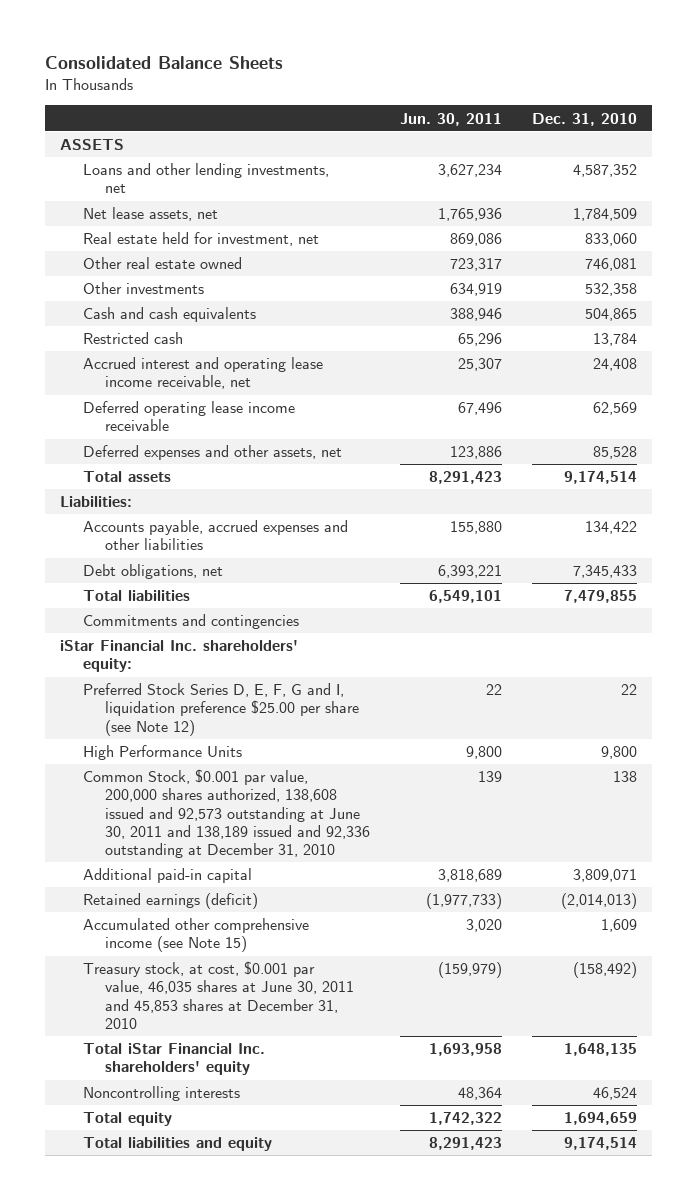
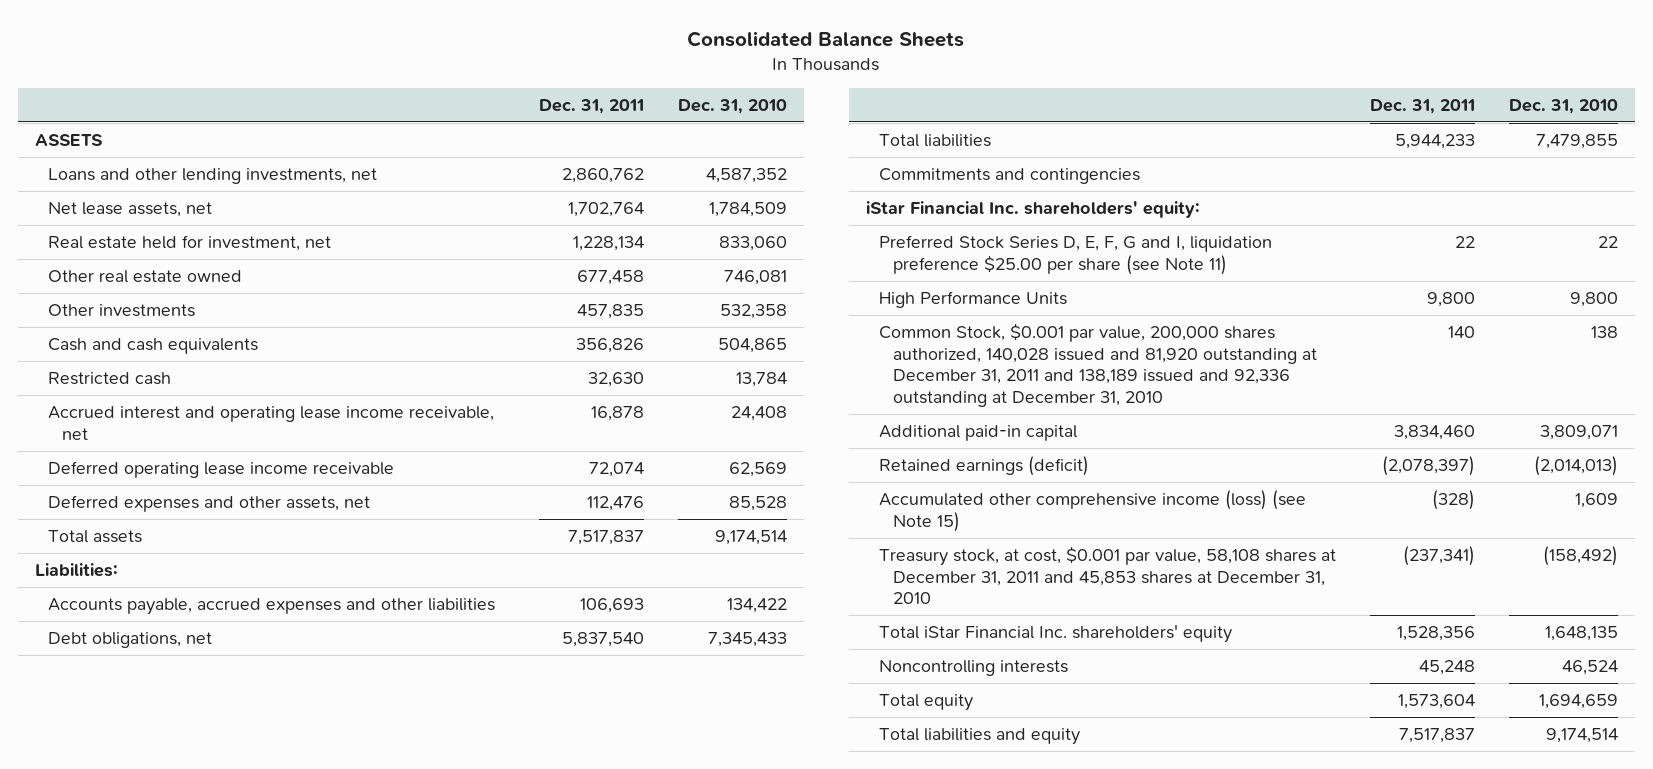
[399,112,502,126] Jun. 30, 2011 -> none
none -> [539,99,645,115] Dec. 31, 2011
[82,683,359,736] Preferred Stock Series D, E, F, G and I, liquidation preference $25.00 per share (see Note 12) -> [879,235,1273,275] Preferred Stock Series D, E, F, G and I, liquidation preference $25.00 per share (see Note 11)
[82,769,370,859] Common Stock, $0.001 par value, 200,000 shares authorized, 138,608 issued and 92,573 outstanding at June 30, 2011 and 138,189 issued and 92,336 outstanding at December 31, 2010 -> [879,323,1317,408] Common Stock, $0.001 par value, 200,000 shares authorized, 140,028 issued and 81,920 outstanding at December 31, 2011 and 138,189 issued and 92,336 outstanding at December 31, 2010
[82,918,309,953] Accumulated other comprehensive income (see Note 15) -> [879,490,1307,532] Accumulated other comprehensive income (loss) (see Note 15)
[82,961,354,1029] Treasury stock, at cost, $0.001 par value, 46,035 shares at June 30, 2011 and 45,853 shares at December 31, 2010 -> [879,546,1337,605] Treasury stock, at cost, $0.001 par value, 58,108 shares at December 31, 2011 and 45,853 shares at December 31, 2010

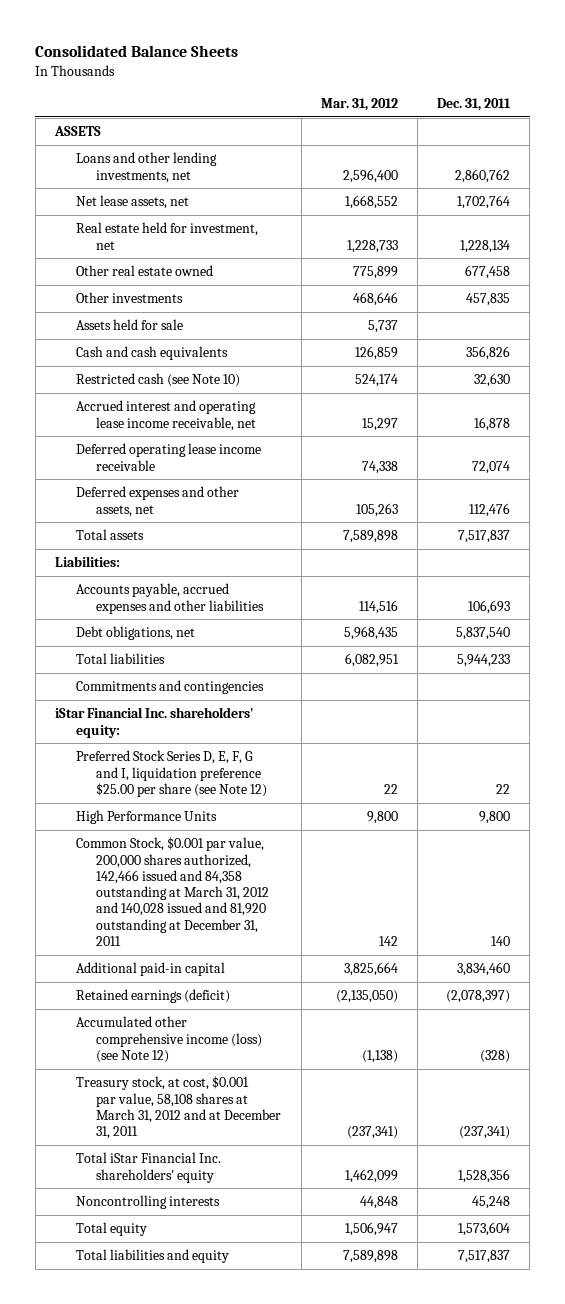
[678,99,788,115] Dec. 31, 2010 -> none
none -> [320,97,398,111] Mar. 31, 2012
none -> [75,319,183,331] Assets held for sale
[48,372,172,386] Restricted cash -> [75,373,240,388] Restricted cash (see Note 10)
[879,235,1273,275] Preferred Stock Series D, E, F, G and I, liquidation preference $25.00 per share (see Note 11) -> [75,750,268,797] Preferred Stock Series D, E, F, G and I, liquidation preference $25.00 per share (see Note 12)
[879,323,1317,408] Common Stock, $0.001 par value, 200,000 shares authorized, 140,028 issued and 81,920 outstanding at December 31, 2011 and 138,189 issued and 92,336 outstanding at December 31, 2010 -> [75,837,270,946] Common Stock, $0.001 par value, 200,000 shares authorized, 142,466 issued and 84,358 outstanding at March 31, 2012 and 140,028 issued and 81,920 outstanding at December 31, 2011
[879,490,1307,532] Accumulated other comprehensive income (loss) (see Note 15) -> [75,1016,263,1063] Accumulated other comprehensive income (loss) (see Note 12)
[879,546,1337,605] Treasury stock, at cost, $0.001 par value, 58,108 shares at December 31, 2011 and 45,853 shares at December 31, 2010 -> [75,1076,282,1140] Treasury stock, at cost, $0.001 par value, 58,108 shares at March 31, 2012 and at December 31, 2011

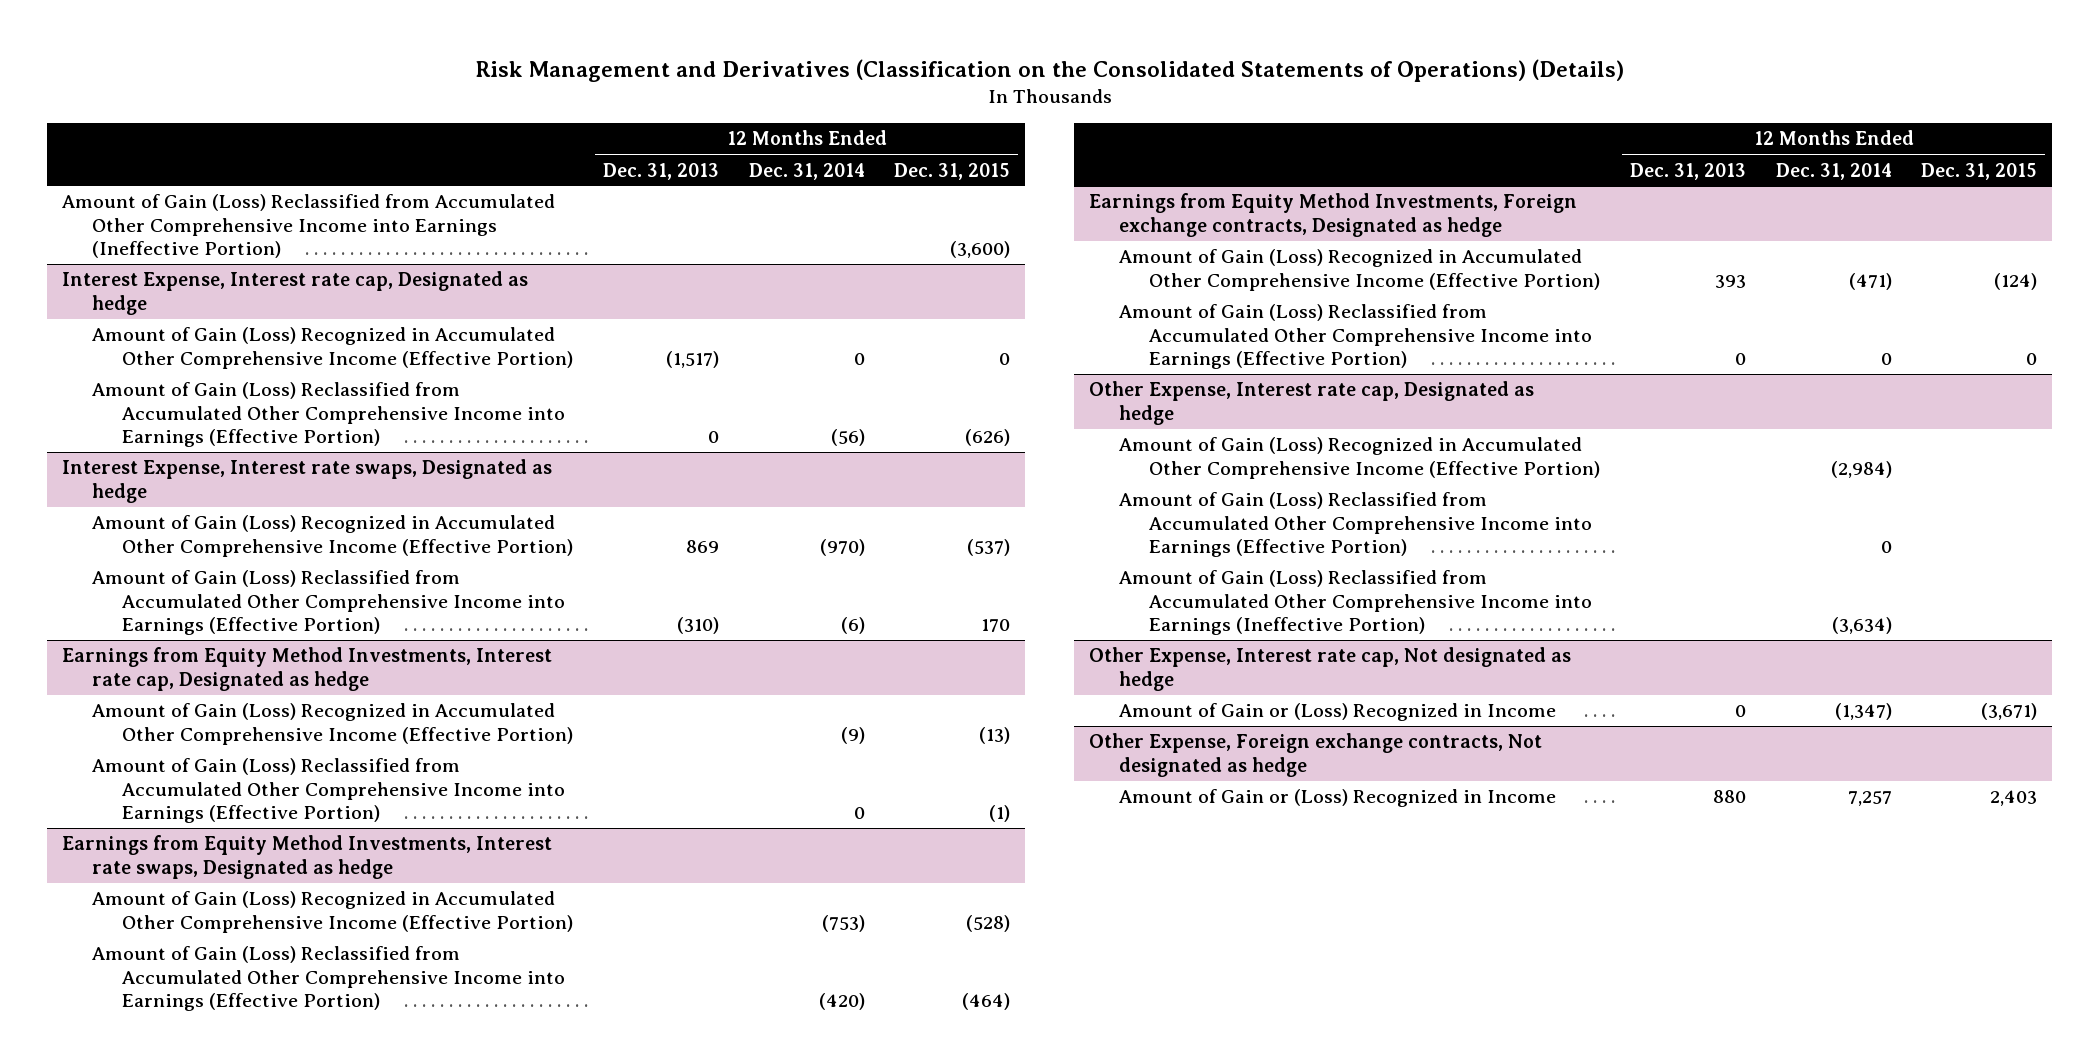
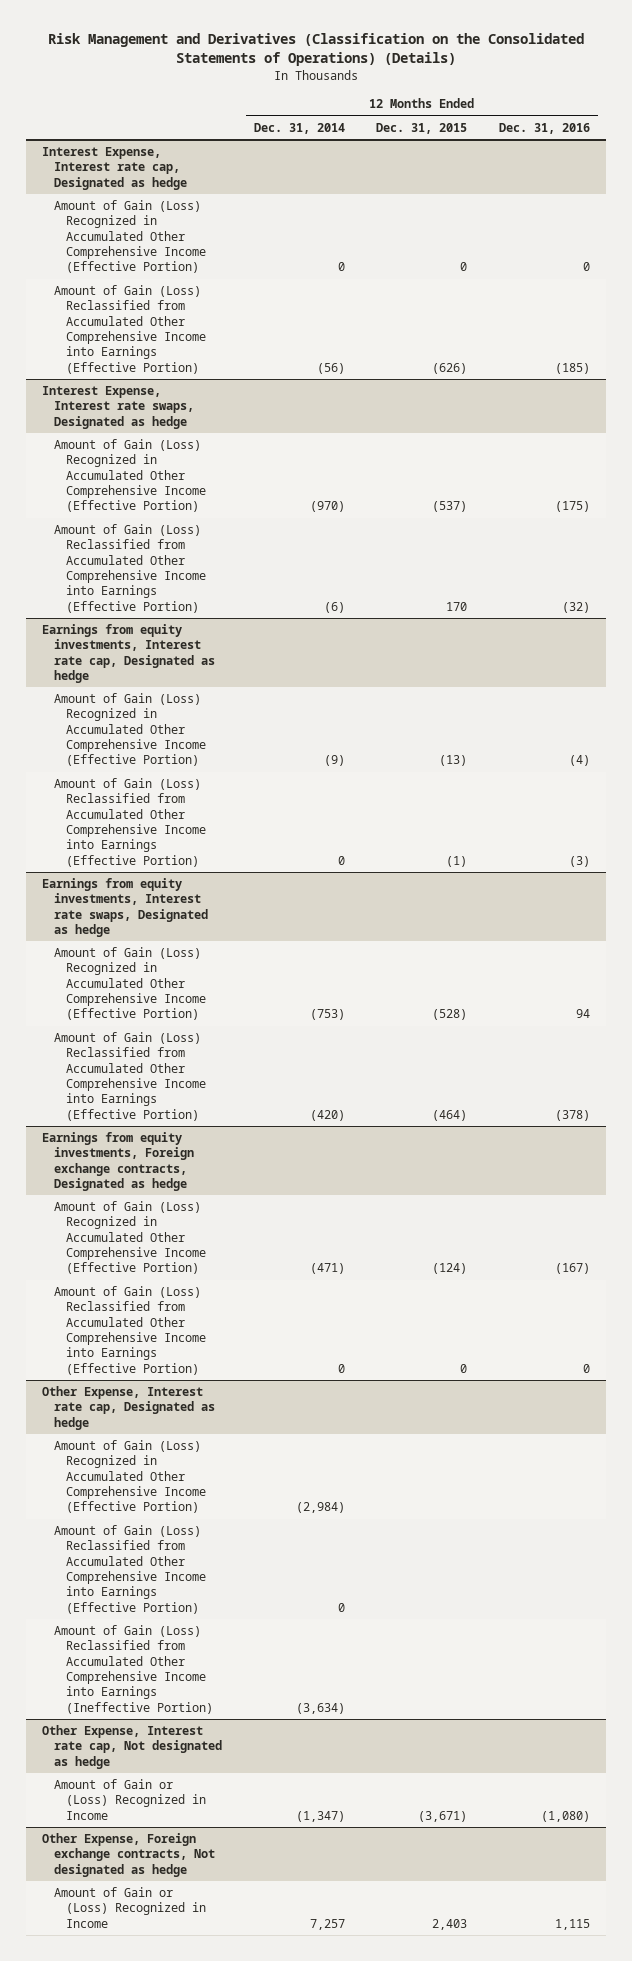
[602,162,719,180] Dec. 31, 2013 -> none
none -> [499,122,591,134] Dec. 31, 2016
[61,194,555,259] Amount of Gain (Loss) Reclassified from Accumulated Other Comprehensive Income into Earnings (Ineffective Portion) -> none
[61,647,552,691] Earnings from Equity Method Investments, Interest rate cap, Designated as hedge -> [41,624,215,683] Earnings from equity investments, Interest rate cap, Designated as hedge
[61,835,552,879] Earnings from Equity Method Investments, Interest rate swaps, Designated as hedge -> [41,878,208,937] Earnings from equity investments, Interest rate swaps, Designated as hedge
[1088,193,1577,237] Earnings from Equity Method Investments, Foreign exchange contracts, Designated as hedge -> [41,1132,194,1191] Earnings from equity investments, Foreign exchange contracts, Designated as hedge

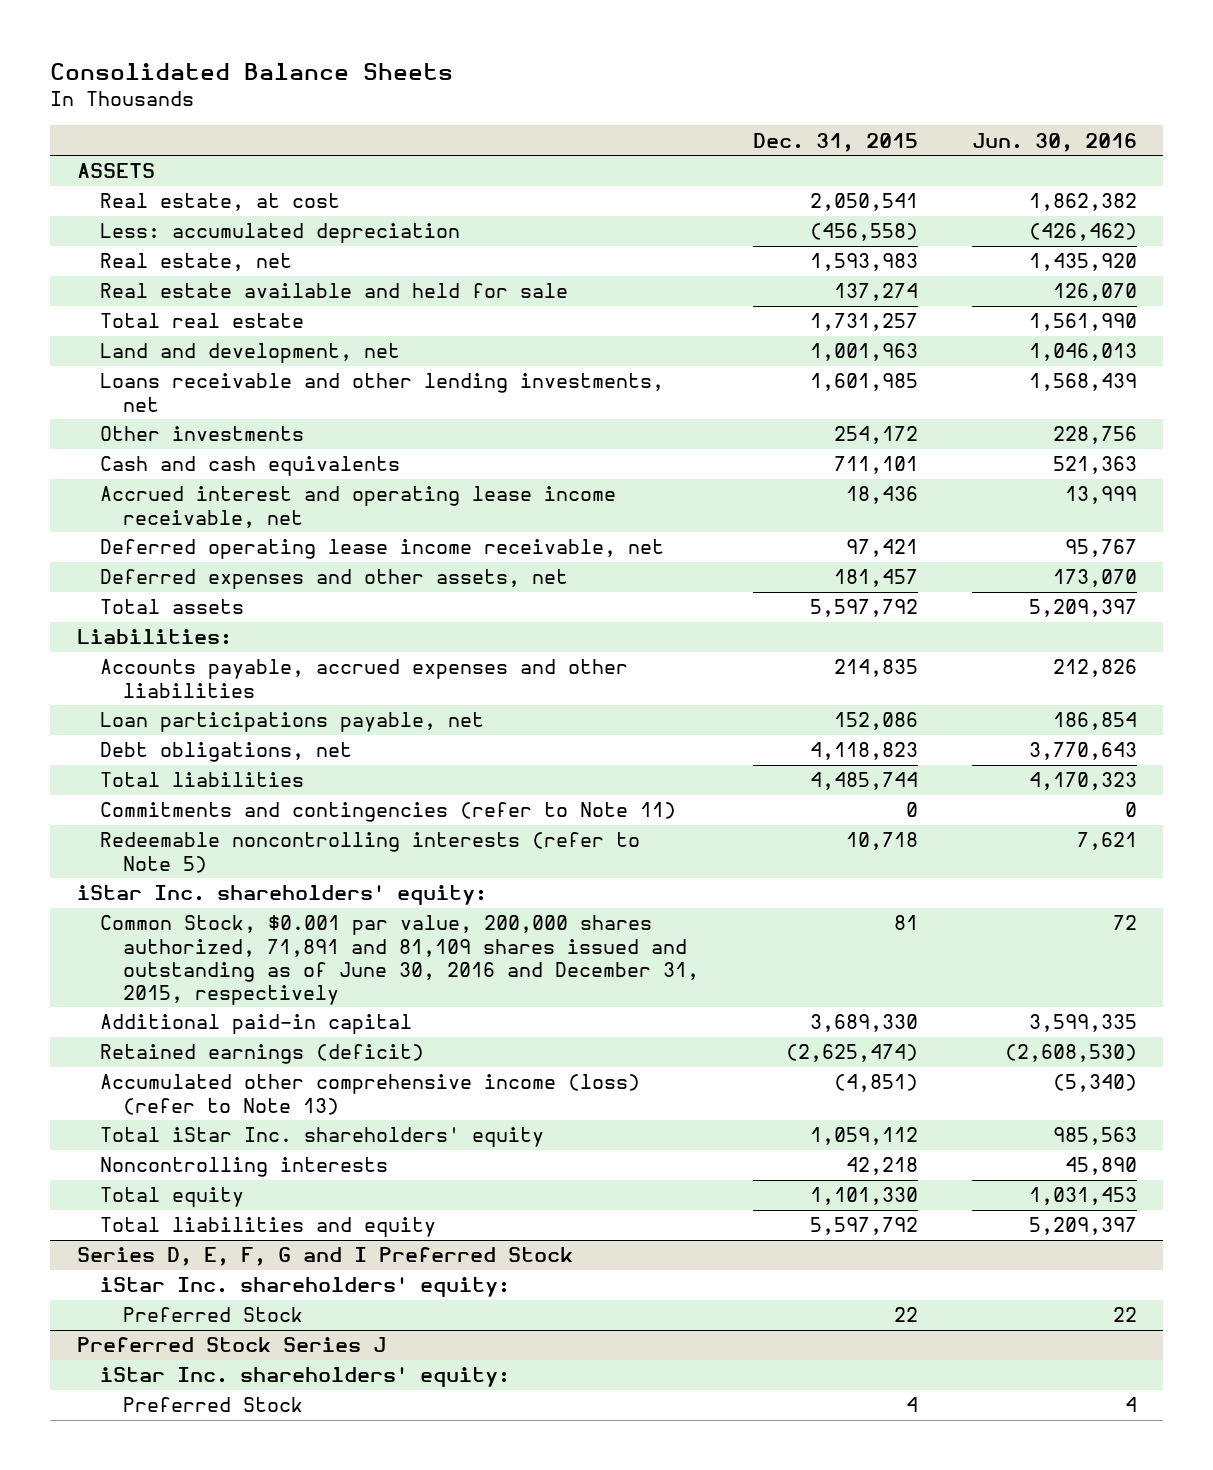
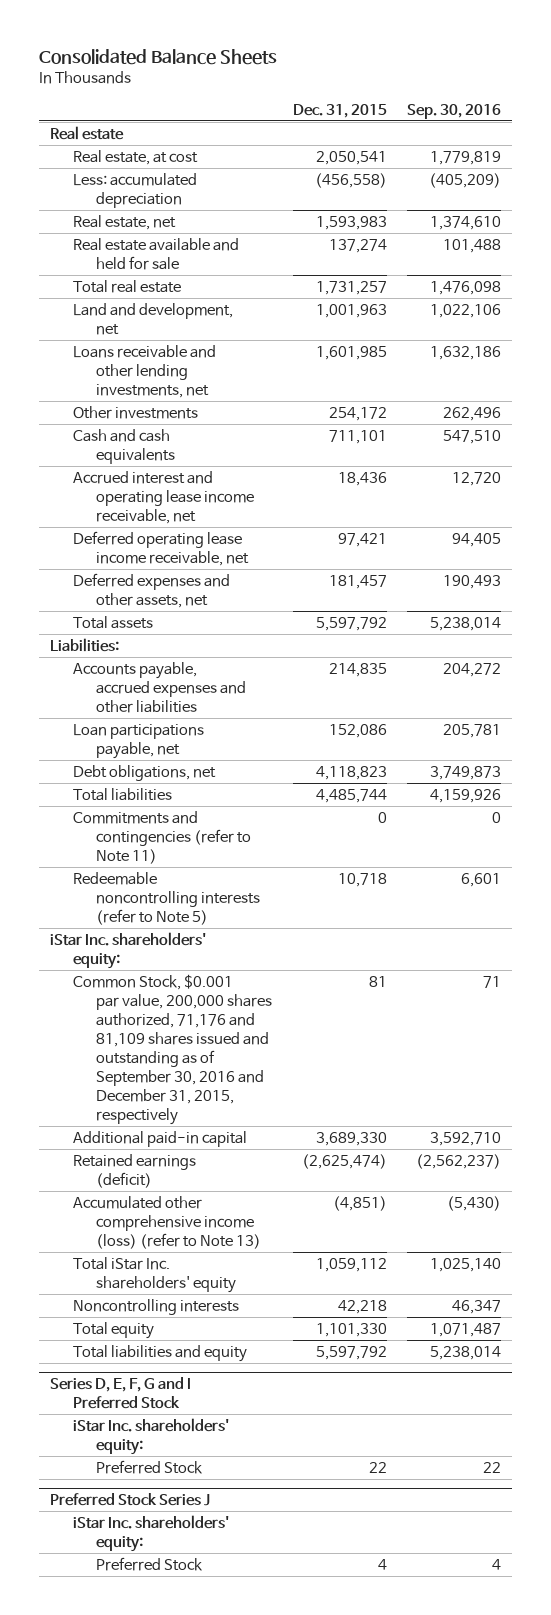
[971,132,1137,152] Jun. 30, 2016 -> none
none -> [407,103,502,119] Sep. 30, 2016
[76,163,155,179] ASSETS -> none
none -> [49,125,124,140] Real estate
[99,915,699,1005] Common Stock, $0.001 par value, 200,000 shares authorized, 71,891 and 81,109 shares issued and outstanding as of June 30, 2016 and December 31, 2015, respectively -> [73,973,273,1126] Common Stock, $0.001 par value, 200,000 shares authorized, 71,176 and 81,109 shares issued and outstanding as of September 30, 2016 and December 31, 2015, respectively

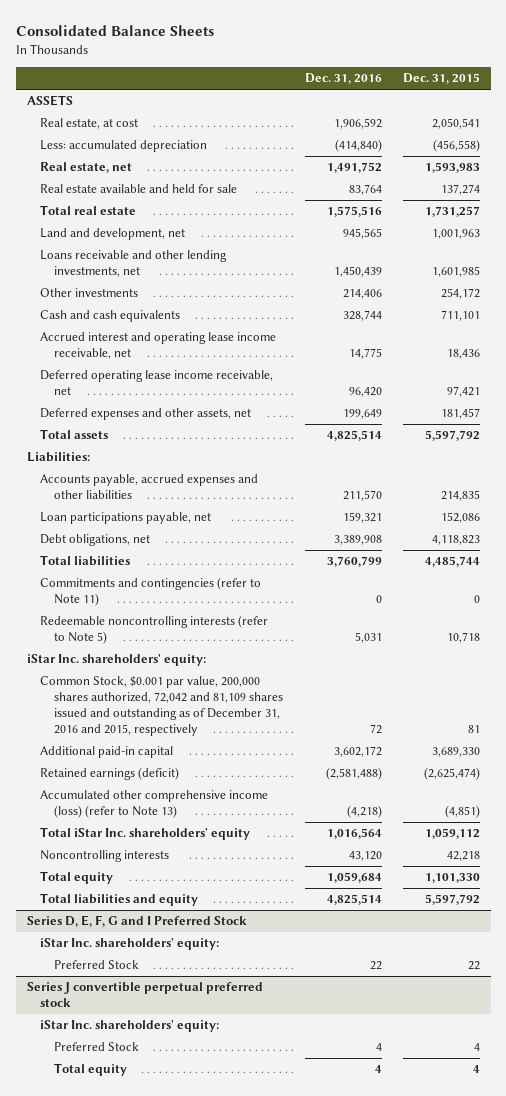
[407,103,502,119] Sep. 30, 2016 -> none
none -> [304,73,382,85] Dec. 31, 2016
[49,125,124,140] Real estate -> none
none -> [26,95,73,107] ASSETS
[73,973,273,1126] Common Stock, $0.001 par value, 200,000 shares authorized, 71,176 and 81,109 shares issued and outstanding as of September 30, 2016 and December 31, 2015, respectively -> [40,676,284,737] Common Stock, $0.001 par value, 200,000 shares authorized, 72,042 and 81,109 shares issued and outstanding as of December 31, 2016 and 2015, respectively
[49,1493,210,1507] Preferred Stock Series J -> [26,982,263,1008] Series J convertible perpetual preferred stock
none -> [54,1063,128,1077] Total equity

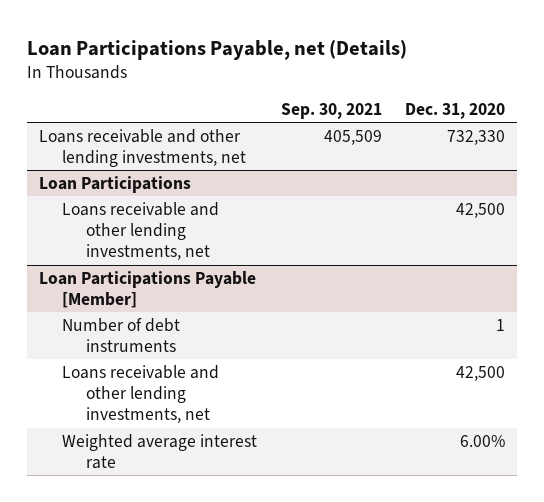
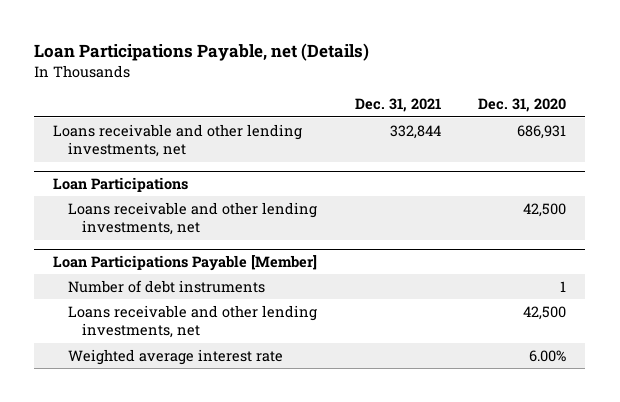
[280,102,382,119] Sep. 30, 2021 -> none
none -> [354,98,441,113] Dec. 31, 2021
[447,129,506,145] 732,330 -> [517,124,567,139] 686,931

